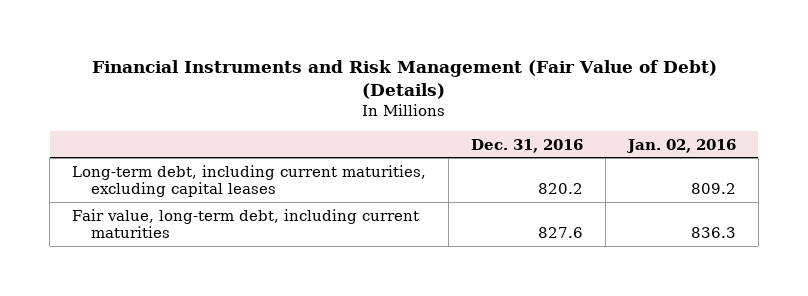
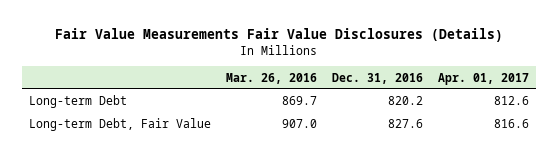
[91,59,717,100] Financial Instruments and Risk Management (Fair Value of Debt) (Details) -> [55,28,504,43] Fair Value Measurements Fair Value Disclosures (Details)
[625,138,736,153] Jan. 02, 2016 -> none
none -> [226,72,318,84] Mar. 26, 2016
none -> [437,72,529,85] Apr. 01, 2017
[71,164,426,198] Long-term debt, including current maturities, excluding capital leases -> [29,95,128,109] Long-term Debt
[71,208,419,239] Fair value, long-term debt, including current maturities -> [29,118,212,132] Long-term Debt, Fair Value

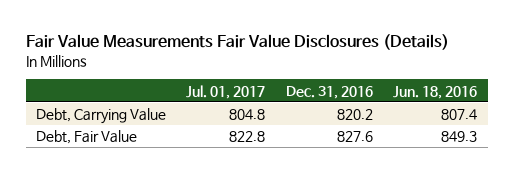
[226,72,318,84] Mar. 26, 2016 -> none
[437,72,529,85] Apr. 01, 2017 -> none
none -> [186,84,266,99] Jul. 01, 2017
none -> [393,85,478,99] Jun. 18, 2016
[29,95,128,109] Long-term Debt -> [35,108,166,125] Debt, Carrying Value
[29,118,212,132] Long-term Debt, Fair Value -> [35,130,137,145] Debt, Fair Value

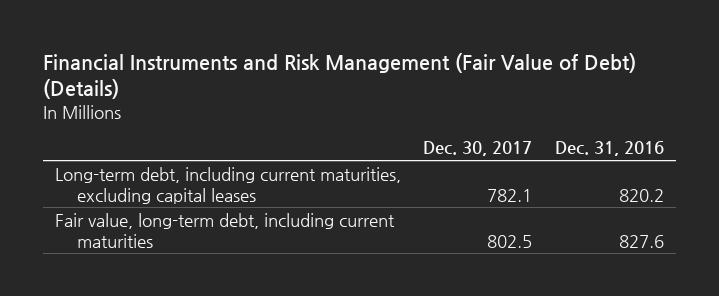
[25,34,449,51] Fair Value Measurements Fair Value Disclosures (Details) -> [43,53,637,100] Financial Instruments and Risk Management (Fair Value of Debt) (Details)
[186,84,266,99] Jul. 01, 2017 -> none
[393,85,478,99] Jun. 18, 2016 -> none
none -> [423,141,533,157] Dec. 30, 2017
[35,108,166,125] Debt, Carrying Value -> [54,166,401,204] Long-term debt, including current maturities, excluding capital leases
[35,130,137,145] Debt, Fair Value -> [54,212,395,248] Fair value, long-term debt, including current maturities

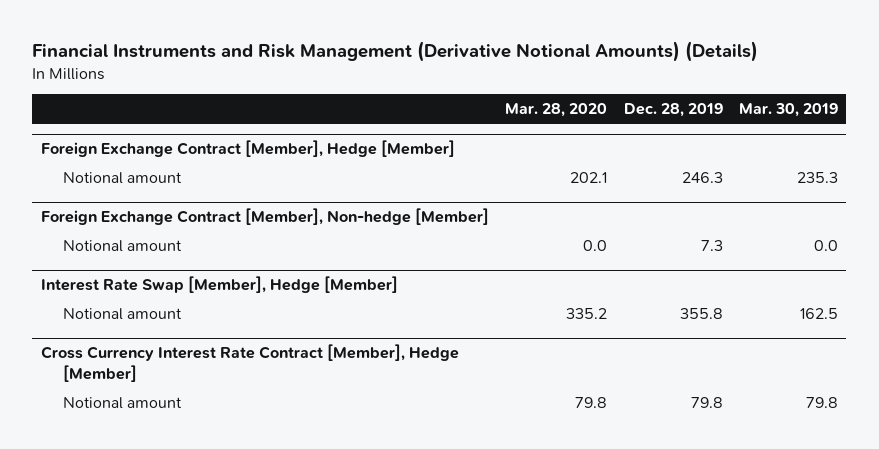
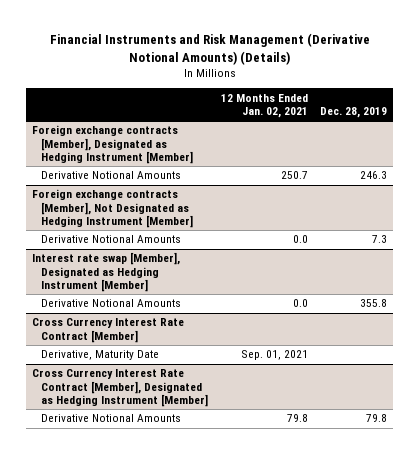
[505,103,608,118] Mar. 28, 2020 -> none
[738,103,838,118] Mar. 30, 2019 -> none
none -> [220,93,308,118] 12 Months Ended Jan. 02, 2021
[40,140,455,158] Foreign Exchange Contract [Member], Hedge [Member] -> none
[40,208,489,226] Foreign Exchange Contract [Member], Non-hedge [Member] -> none
[40,276,398,294] Interest Rate Swap [Member], Hedge [Member] -> none
none -> [32,125,194,164] Foreign exchange contracts [Member], Designated as Hedging Instrument [Member]
[63,171,183,184] Notional amount -> [41,171,182,180] Derivative Notional Amounts
none -> [32,189,194,228] Foreign exchange contracts [Member], Not Designated as Hedging Instrument [Member]
[63,239,183,252] Notional amount -> [41,235,182,244] Derivative Notional Amounts
none -> [32,252,181,292] Interest rate swap [Member], Designated as Hedging Instrument [Member]
[63,307,183,320] Notional amount -> [41,299,182,308] Derivative Notional Amounts
[40,344,459,382] Cross Currency Interest Rate Contract [Member], Hedge [Member] -> [32,318,185,343] Cross Currency Interest Rate Contract [Member]
none -> [41,350,160,361] Derivative, Maturity Date
none -> [32,369,209,407] Cross Currency Interest Rate Contract [Member], Designated as Hedging Instrument [Member]
[63,396,183,409] Notional amount -> [41,414,182,423] Derivative Notional Amounts

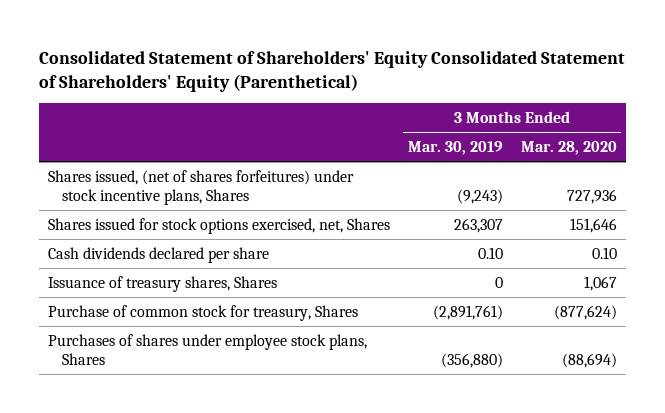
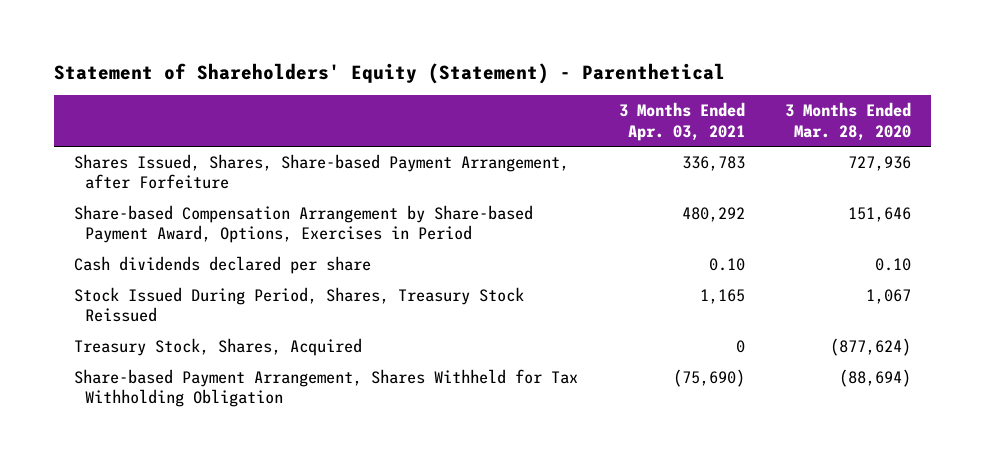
[39,50,626,92] Consolidated Statement of Shareholders' Equity Consolidated Statement of Shareholders' Equity (Parenthetical) -> [53,63,725,85] Statement of Shareholders' Equity (Statement) - Parenthetical
[407,141,503,156] Mar. 30, 2019 -> none
none -> [618,102,745,141] 3 Months Ended Apr. 03, 2021
[48,169,355,205] Shares issued, (net of shares forfeitures) under stock incentive plans, Shares -> [73,154,569,190] Shares Issued, Shares, Share-based Payment Arrangement, after Forfeiture
[48,217,391,234] Shares issued for stock options exercised, net, Shares -> [73,205,533,244] Share-based Compensation Arrangement by Share-based Payment Award, Options, Exercises in Period
[48,275,278,292] Issuance of treasury shares, Shares -> [73,287,524,323] Stock Issued During Period, Shares, Treasury Stock Reissued
[48,304,359,321] Purchase of common stock for treasury, Shares -> [73,338,362,357] Treasury Stock, Shares, Acquired
[48,333,368,365] Purchases of shares under employee stock plans, Shares -> [73,369,578,408] Share-based Payment Arrangement, Shares Withheld for Tax Withholding Obligation

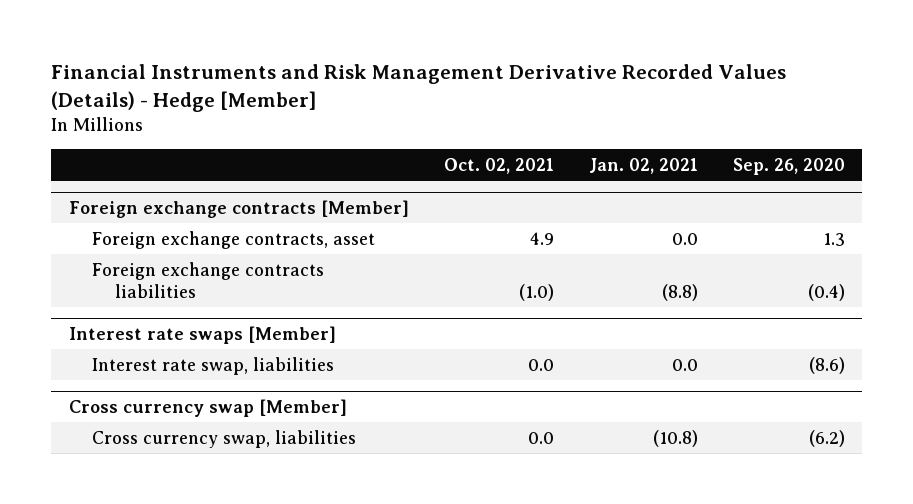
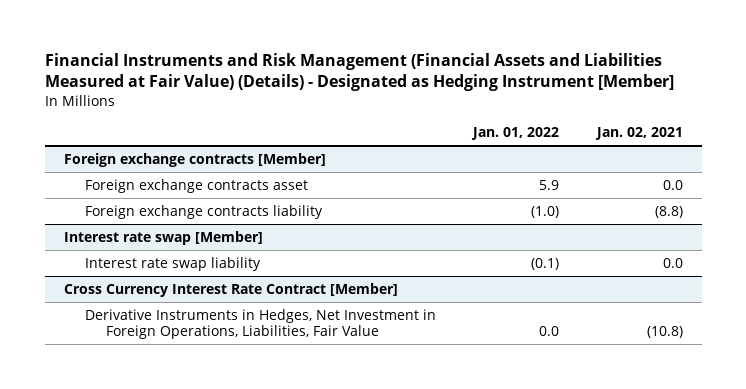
[50,63,786,112] Financial Instruments and Risk Management Derivative Recorded Values (Details) - Hedge [Member] -> [44,53,674,92] Financial Instruments and Risk Management (Financial Assets and Liabilities Measured at Fair Value) (Details) - Designated as Hedging Instrument [Member]
[443,157,554,174] Oct. 02, 2021 -> none
[732,157,845,175] Sep. 26, 2020 -> none
none -> [471,127,560,141] Jan. 01, 2022
[68,398,347,417] Cross currency swap [Member] -> none
[91,230,375,249] Foreign exchange contracts, asset -> [84,178,308,193] Foreign exchange contracts asset
[91,261,324,298] Foreign exchange contracts liabilities -> [84,204,323,219] Foreign exchange contracts liability
[68,325,336,344] Interest rate swaps [Member] -> [63,230,263,245] Interest rate swap [Member]
[91,356,334,375] Interest rate swap, liabilities -> [84,256,261,271] Interest rate swap liability
none -> [63,282,398,297] Cross Currency Interest Rate Contract [Member]
[91,429,356,448] Cross currency swap, liabilities -> [84,308,436,340] Derivative Instruments in Hedges, Net Investment in Foreign Operations, Liabilities, Fair Value

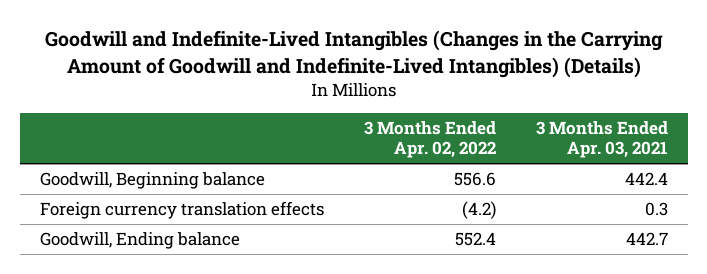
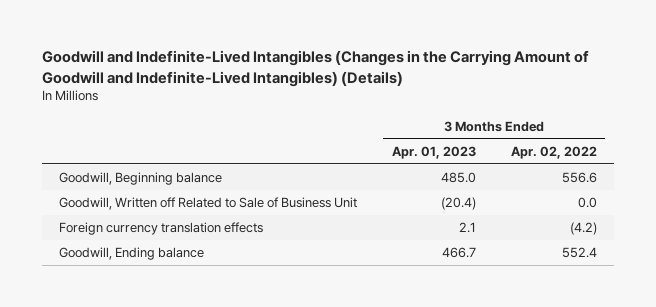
[535,121,668,159] 3 Months Ended Apr. 03, 2021 -> none
none -> [391,145,476,159] Apr. 01, 2023
none -> [59,197,358,211] Goodwill, Written off Related to Sale of Business Unit

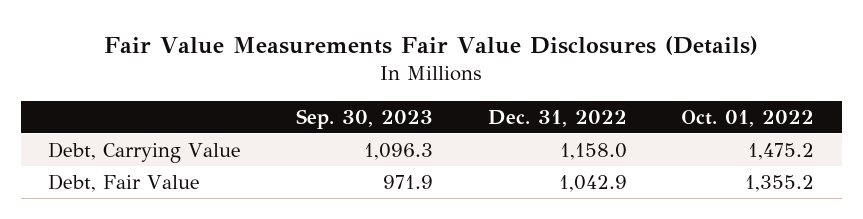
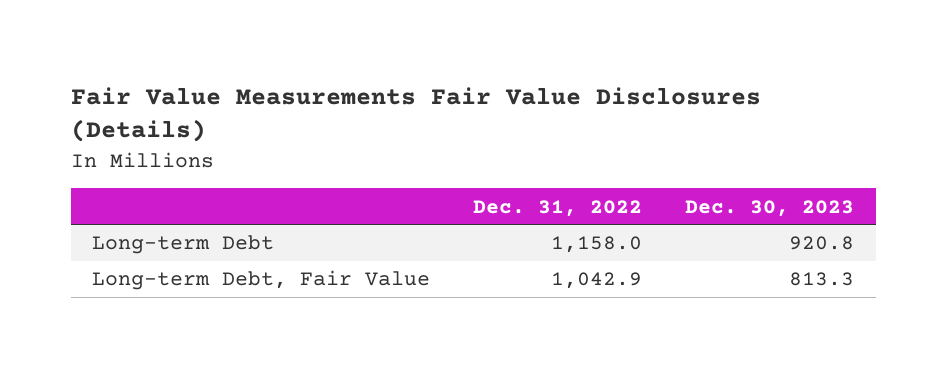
[296,108,434,129] Sep. 30, 2023 -> none
[681,109,815,127] Oct. 01, 2022 -> none
none -> [685,199,855,217] Dec. 30, 2023
[48,141,242,163] Debt, Carrying Value -> [92,235,275,255] Long-term Debt
[48,173,201,192] Debt, Fair Value -> [92,270,431,291] Long-term Debt, Fair Value

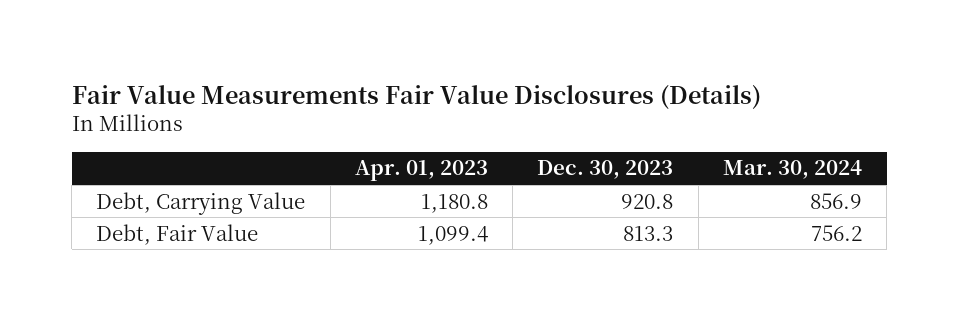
[473,199,643,217] Dec. 31, 2022 -> none
none -> [354,160,488,182] Apr. 01, 2023
none -> [722,160,862,180] Mar. 30, 2024
[92,235,275,255] Long-term Debt -> [96,191,306,215] Debt, Carrying Value
[92,270,431,291] Long-term Debt, Fair Value -> [96,223,259,245] Debt, Fair Value

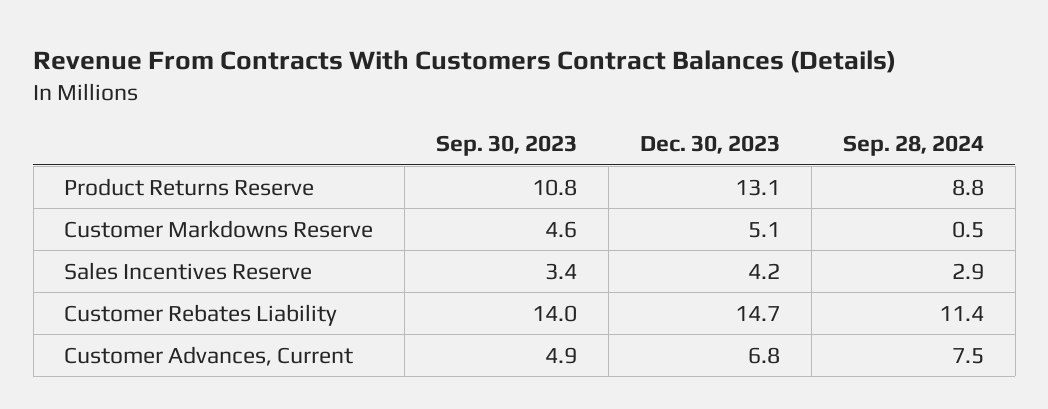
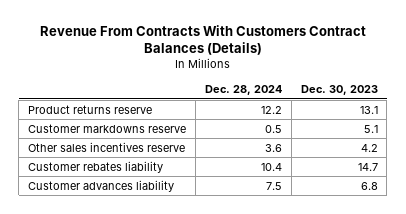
[436,135,578,157] Sep. 30, 2023 -> none
[842,135,984,157] Sep. 28, 2024 -> none
none -> [204,85,282,96] Dec. 28, 2024
[64,177,315,196] Product Returns Reserve -> [28,104,153,114] Product returns reserve
[64,219,374,238] Customer Markdowns Reserve -> [28,123,187,133] Customer markdowns reserve
[64,261,313,280] Sales Incentives Reserve -> [28,141,186,152] Other sales incentives reserve
[64,303,338,326] Customer Rebates Liability -> [28,160,164,173] Customer rebates liability
[64,345,354,366] Customer Advances, Current -> [28,179,175,192] Customer advances liability

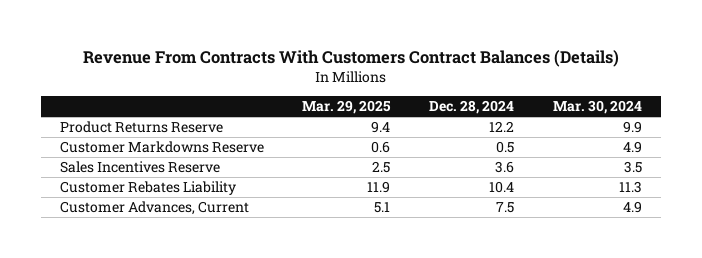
[300,85,378,96] Dec. 30, 2023 -> none
none -> [302,100,392,115] Mar. 29, 2025
none -> [552,100,642,115] Mar. 30, 2024
[28,104,153,114] Product returns reserve -> [59,121,223,134] Product Returns Reserve
[28,123,187,133] Customer markdowns reserve -> [59,141,264,154] Customer Markdowns Reserve
[28,141,186,152] Other sales incentives reserve -> [59,161,220,174] Sales Incentives Reserve
[28,160,164,173] Customer rebates liability -> [59,181,236,196] Customer Rebates Liability
[28,179,175,192] Customer advances liability -> [59,201,249,216] Customer Advances, Current

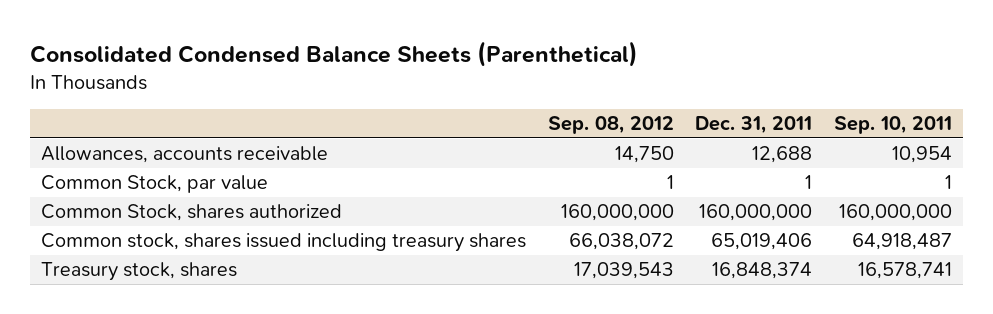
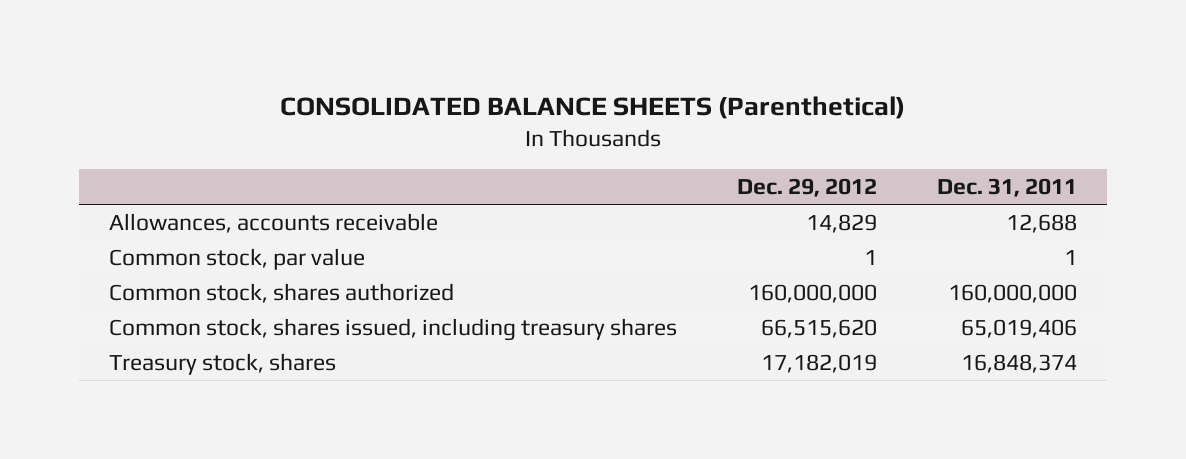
[30,40,639,67] Consolidated Condensed Balance Sheets (Parenthetical) -> [280,95,906,119] CONSOLIDATED BALANCE SHEETS (Parenthetical)
[547,116,674,135] Sep. 08, 2012 -> none
[834,116,953,135] Sep. 10, 2011 -> none
none -> [737,177,878,197] Dec. 29, 2012
[41,175,269,194] Common Stock, par value -> [109,248,366,271] Common stock, par value
[41,204,343,222] Common Stock, shares authorized -> [109,283,455,304] Common stock, shares authorized
[41,233,527,253] Common stock, shares issued including treasury shares -> [109,318,678,342] Common stock, shares issued, including treasury shares

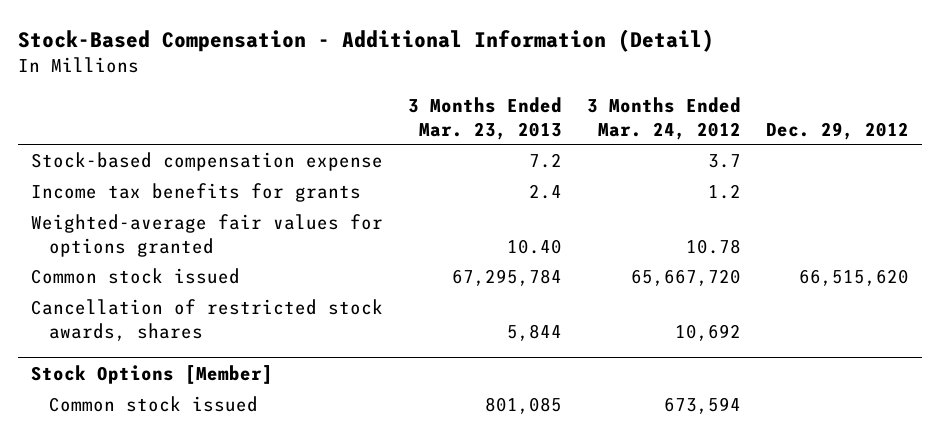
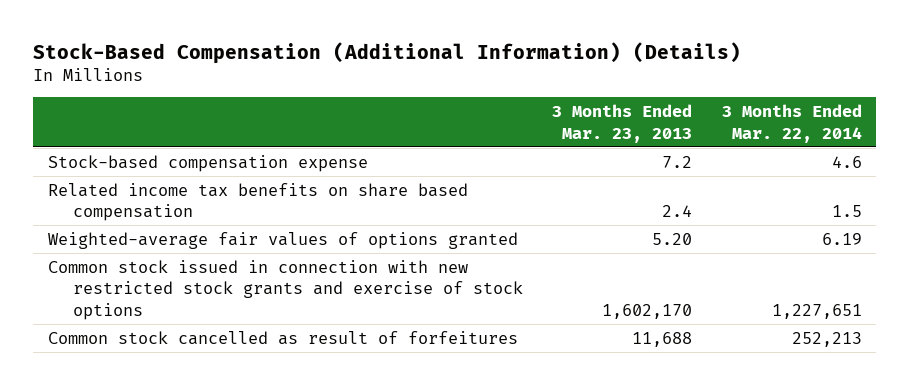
[18,28,715,52] Stock-Based Compensation - Additional Information (Detail) -> [33,41,742,64] Stock-Based Compensation (Additional Information) (Details)
[587,96,742,140] 3 Months Ended Mar. 24, 2012 -> none
[766,121,910,140] Dec. 29, 2012 -> none
none -> [721,104,862,143] 3 Months Ended Mar. 22, 2014
[30,267,240,284] Common stock issued -> none
[30,298,383,341] Cancellation of restricted stock awards, shares -> none
[30,364,273,384] Stock Options [Member] -> none
[48,395,258,412] Common stock issued -> none
[30,182,361,202] Income tax benefits for grants -> [47,182,468,222] Related income tax benefits on share based compensation
[30,213,383,257] Weighted-average fair values for options granted -> [47,231,518,249] Weighted-average fair values of options granted
[506,238,562,254] 10.40 -> [652,232,693,245] 5.20
none -> [47,259,523,320] Common stock issued in connection with new restricted stock grants and exercise of stock options
none -> [47,330,518,345] Common stock cancelled as result of forfeitures

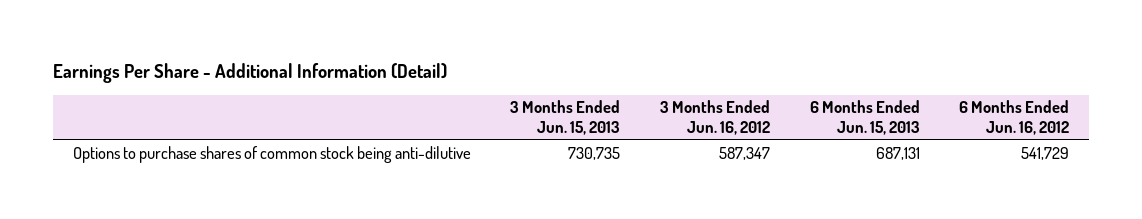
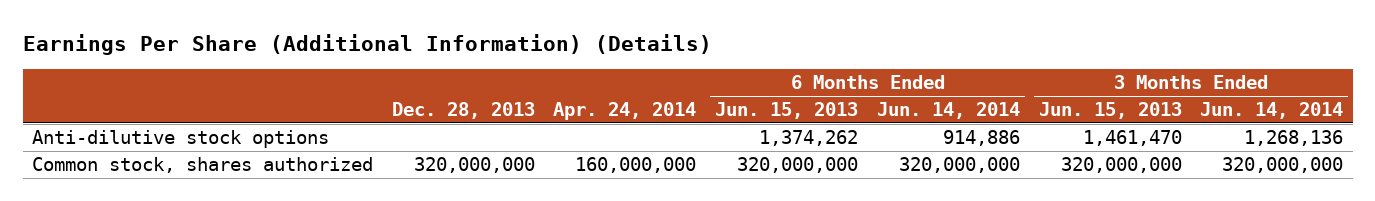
[53,63,448,84] Earnings Per Share - Additional Information (Detail) -> [22,34,712,56] Earnings Per Share (Additional Information) (Details)
[660,99,771,136] 3 Months Ended Jun. 16, 2012 -> none
[959,99,1070,136] 6 Months Ended Jun. 16, 2012 -> none
none -> [391,102,535,120] Dec. 28, 2013
none -> [553,102,697,121] Apr. 24, 2014
none -> [876,102,1020,120] Jun. 14, 2014
none -> [1200,102,1344,120] Jun. 14, 2014
[72,146,471,164] Options to purchase shares of common stock being anti-dilutive -> [32,130,330,149] Anti-dilutive stock options
[568,147,621,161] 730,735 -> [1082,130,1182,147] 1,461,470
[875,147,920,161] 687,131 -> [759,130,859,147] 1,374,262
none -> [32,157,374,174] Common stock, shares authorized

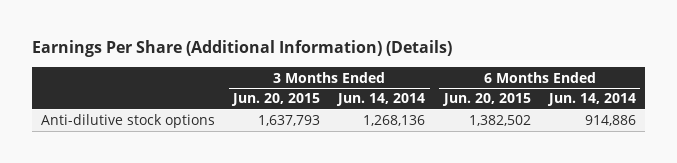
[391,102,535,120] Dec. 28, 2013 -> none
[553,102,697,121] Apr. 24, 2014 -> none
[715,102,859,120] Jun. 15, 2013 -> none
[1038,102,1182,120] Jun. 15, 2013 -> none
none -> [231,93,321,107] Jun. 20, 2015
none -> [441,93,531,107] Jun. 20, 2015
[32,157,374,174] Common stock, shares authorized -> none

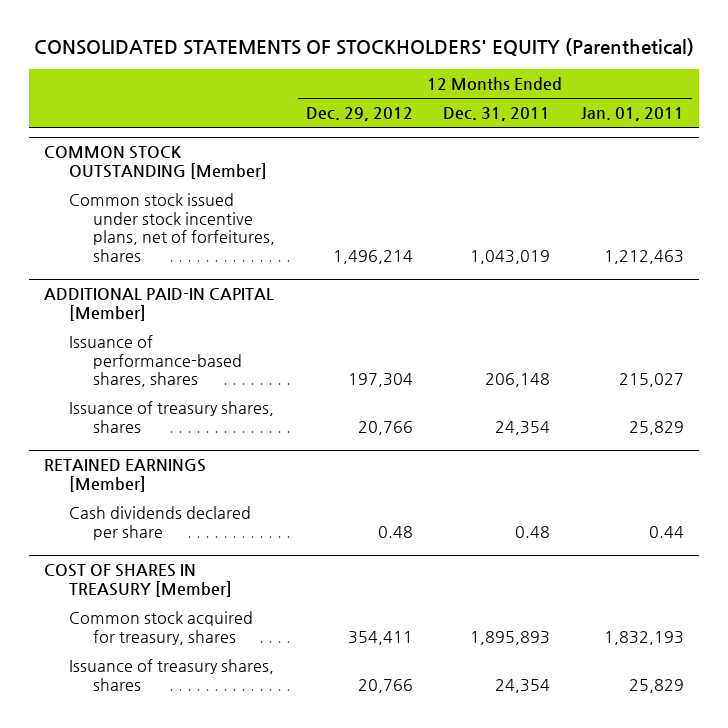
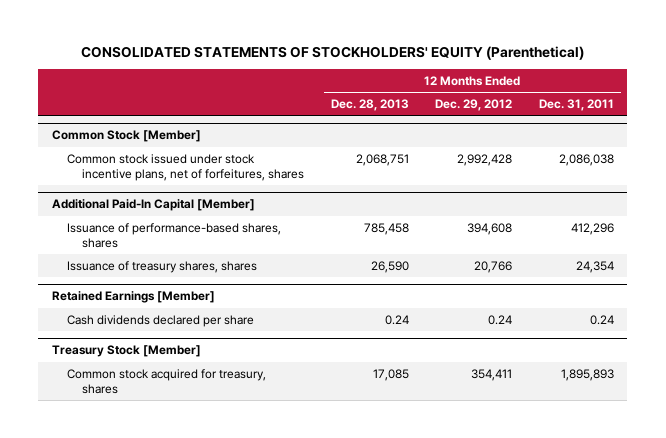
[580,107,684,122] Jan. 01, 2011 -> none
none -> [330,99,409,112] Dec. 28, 2013
[43,146,267,179] COMMON STOCK OUTSTANDING [Member] -> [51,130,201,143] Common Stock [Member]
[332,249,413,264] 1,496,214 -> [457,153,513,166] 2,992,428
[470,249,551,264] 1,043,019 -> [558,153,614,166] 2,086,038
[43,288,274,321] ADDITIONAL PAID-IN CAPITAL [Member] -> [51,199,255,212] Additional Paid-In Capital [Member]
[347,373,413,388] 197,304 -> [467,222,513,235] 394,608
[485,373,551,388] 206,148 -> [570,222,614,235] 412,296
[43,564,232,597] COST OF SHARES IN TREASURY [Member] -> none
[43,459,206,492] RETAINED EARNINGS [Member] -> [51,291,215,304] Retained Earnings [Member]
[377,525,413,538] 0.48 -> [488,314,513,325] 0.24
[515,525,551,538] 0.48 -> [589,314,614,325] 0.24
none -> [51,345,201,358] Treasury Stock [Member]
[68,658,274,691] Issuance of treasury shares, shares -> none

